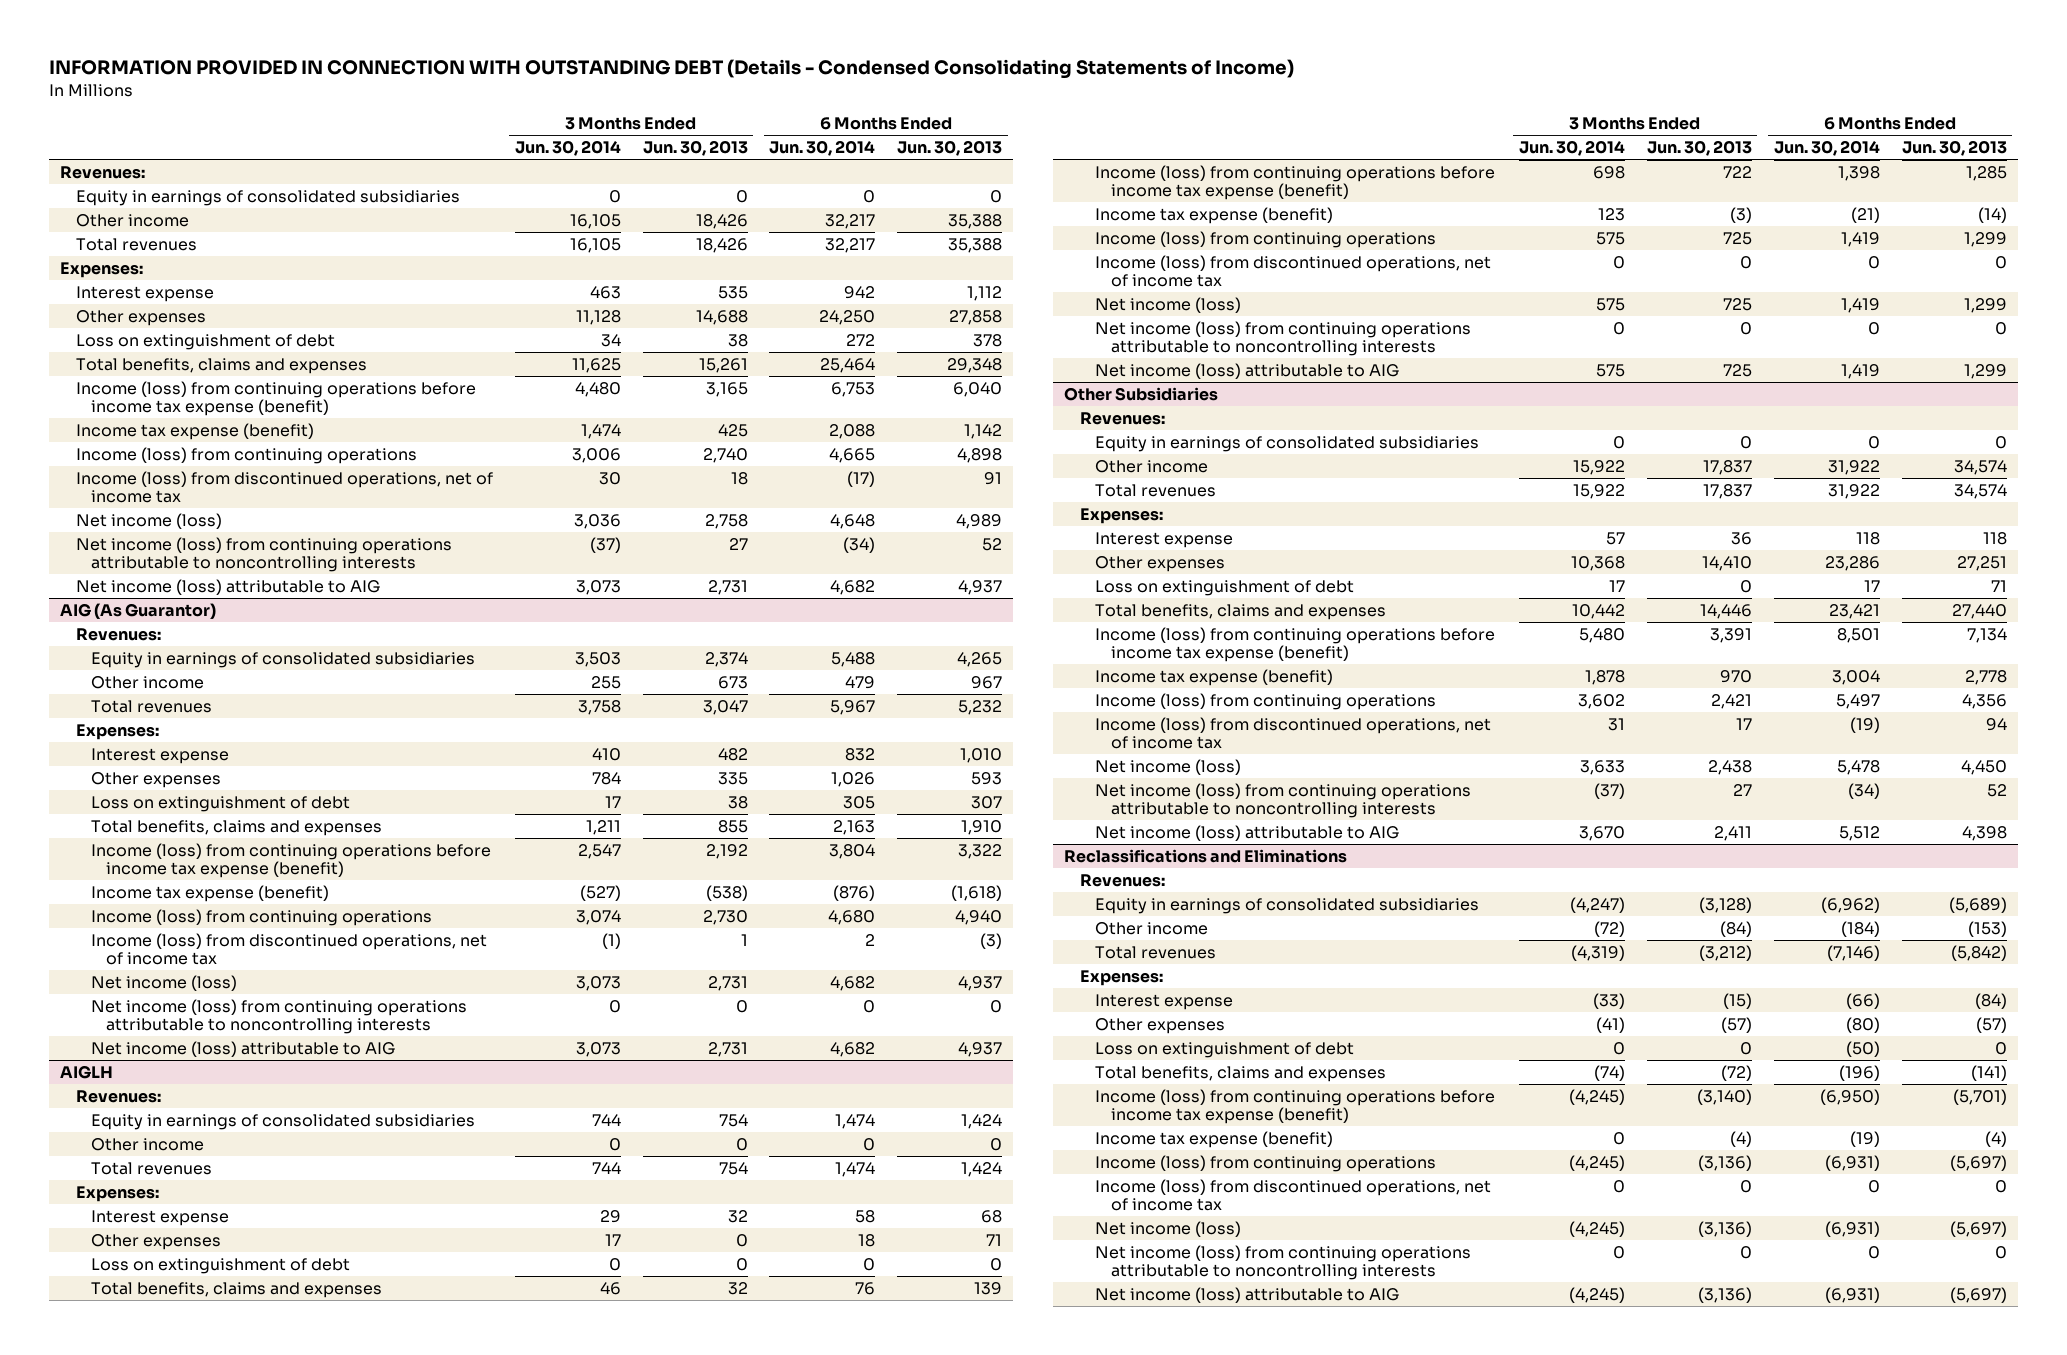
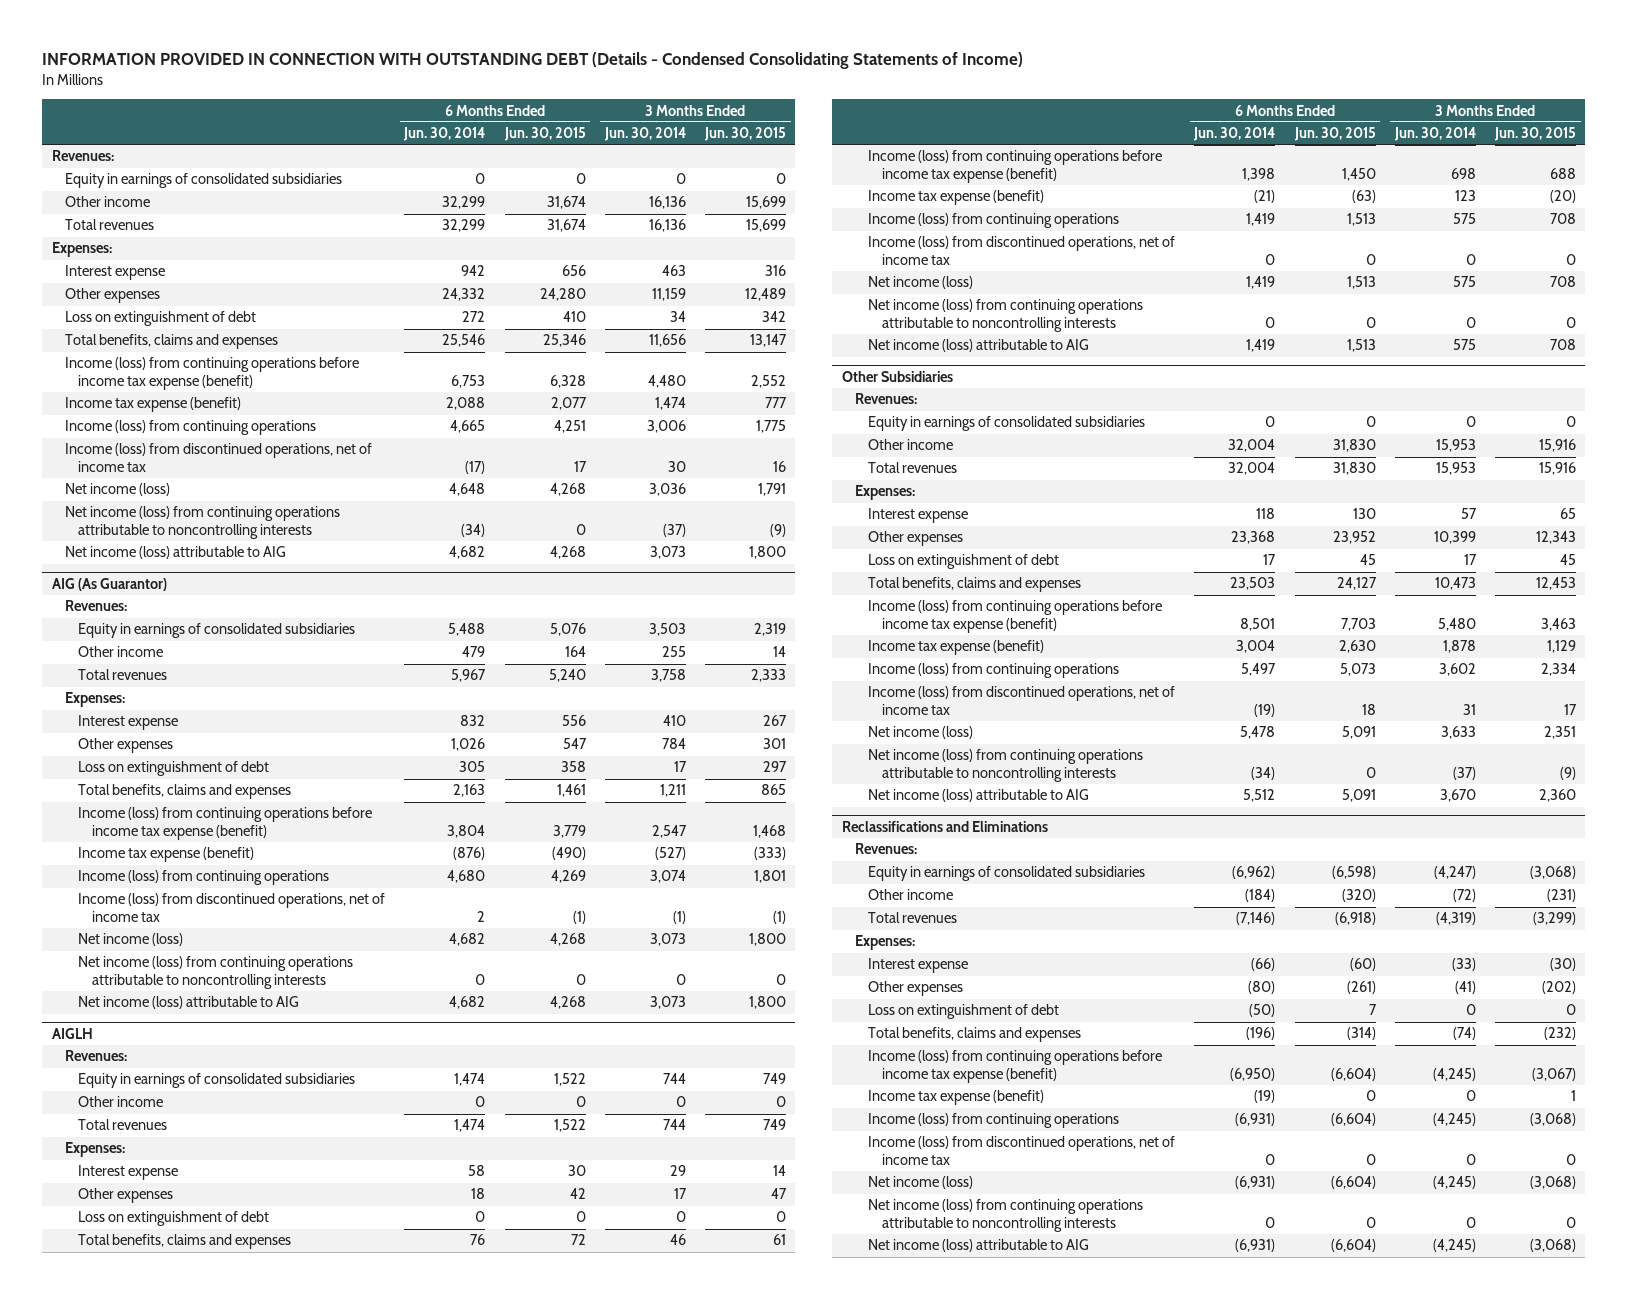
[642,140,748,157] Jun. 30, 2013 -> none
[897,140,1003,157] Jun. 30, 2013 -> none
none -> [503,127,586,142] Jun. 30, 2015
none -> [703,127,786,142] Jun. 30, 2015
[569,213,621,229] 16,105 -> [648,196,686,210] 16,136
[825,213,876,229] 32,217 -> [442,196,486,210] 32,299
[569,237,621,253] 16,105 -> [648,219,686,233] 16,136
[825,237,876,253] 32,217 -> [442,219,486,233] 32,299
[575,309,621,325] 11,128 -> [651,288,686,302] 11,159
[819,309,876,325] 24,250 -> [442,288,486,302] 24,332
[571,357,621,373] 11,625 -> [648,334,686,348] 11,656
[820,357,876,373] 25,464 -> [442,334,486,348] 25,546
[1572,459,1625,475] 15,922 -> [1435,439,1476,453] 15,953
[1827,459,1880,475] 31,922 -> [1228,439,1276,453] 32,004
[1572,483,1625,499] 15,922 -> [1435,462,1476,476] 15,953
[1827,483,1880,499] 31,922 -> [1228,462,1276,476] 32,004
[1570,555,1625,571] 10,368 -> [1433,531,1476,545] 10,399
[1824,555,1880,571] 23,286 -> [1231,531,1276,545] 23,368
[1571,603,1625,619] 10,442 -> [1434,577,1476,591] 10,473
[1828,603,1880,619] 23,421 -> [1230,577,1276,591] 23,503

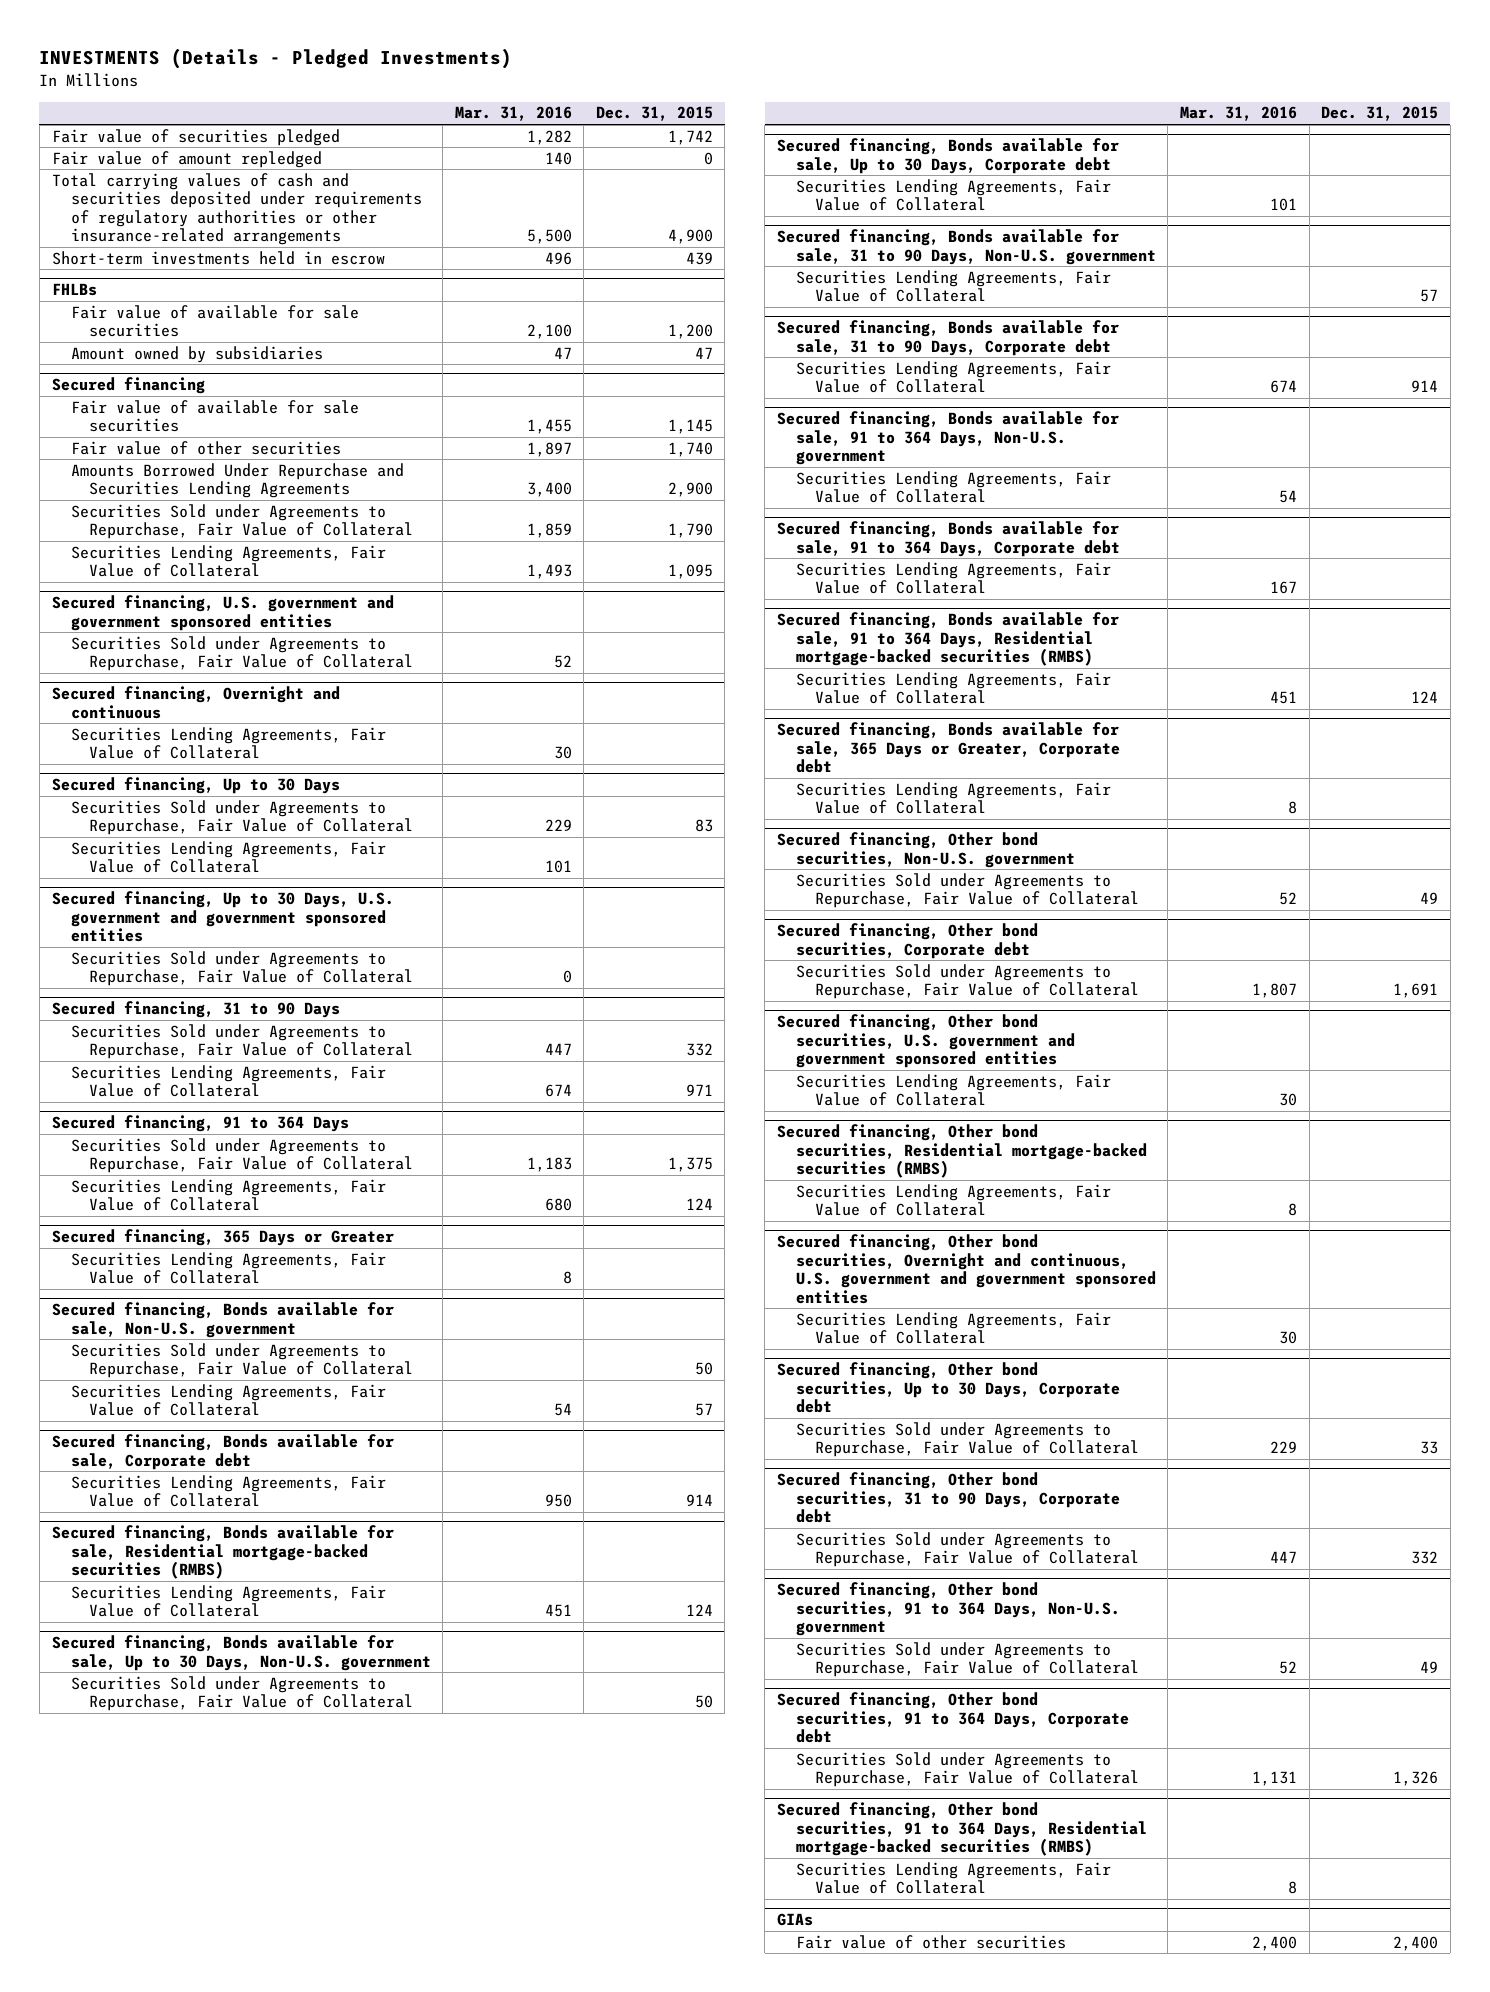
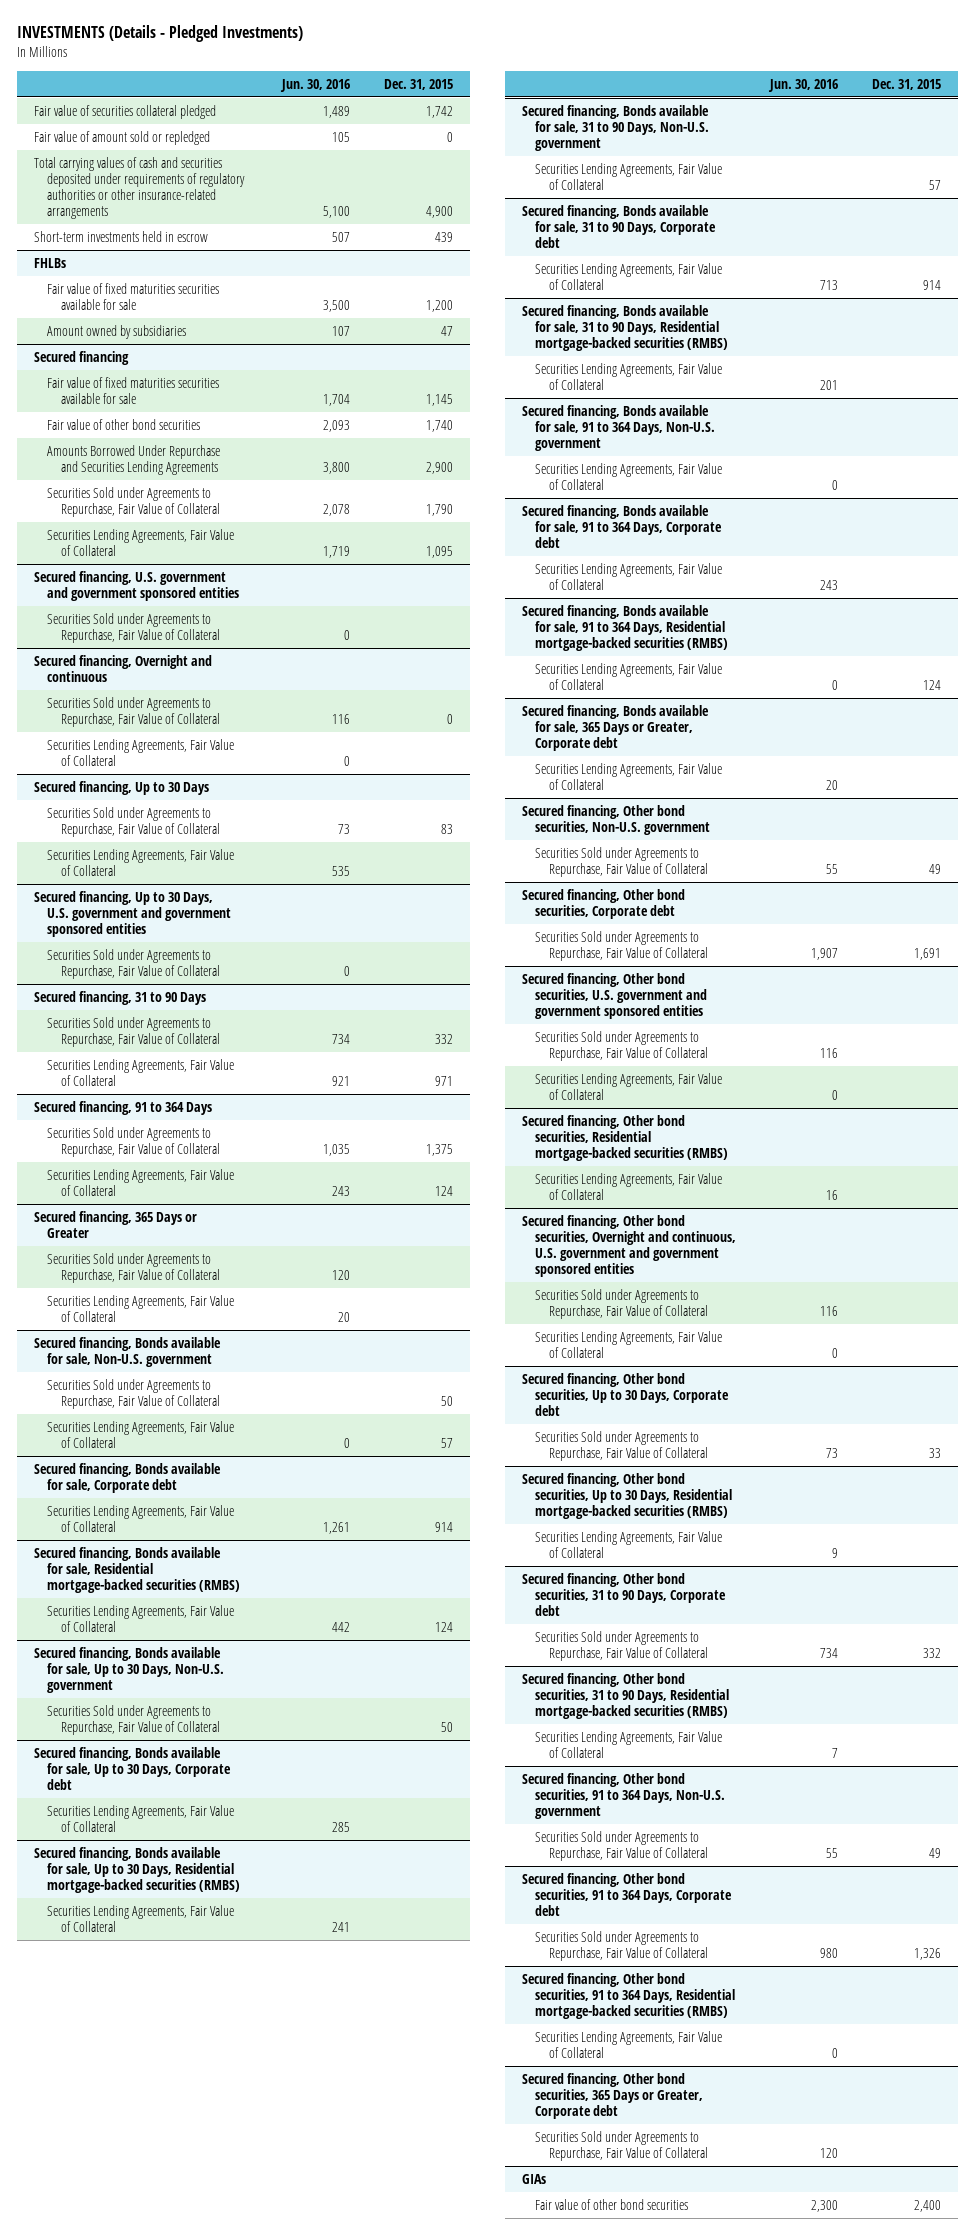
[454,106,572,122] Mar. 31, 2016 -> none
none -> [280,78,351,92] Jun. 30, 2016
[51,128,340,146] Fair value of securities pledged -> [33,104,216,119] Fair value of securities collateral pledged
[51,150,322,168] Fair value of amount repledged -> [33,130,210,145] Fair value of amount sold or repledged
[70,304,359,338] Fair value of available for sale securities -> [47,282,220,310] Fair value of fixed maturities securities available for sale
[70,399,359,433] Fair value of available for sale securities -> [47,376,220,404] Fair value of fixed maturities securities available for sale
[70,440,341,455] Fair value of other securities -> [47,418,201,430] Fair value of other bond securities
none -> [47,696,221,727] Securities Sold under Agreements to Repurchase, Fair Value of Collateral
none -> [47,1252,221,1283] Securities Sold under Agreements to Repurchase, Fair Value of Collateral
none -> [33,1846,241,1893] Secured financing, Bonds available for sale, Up to 30 Days, Residential mortgage-backed securities (RMBS)
none -> [47,1904,235,1932] Securities Lending Agreements, Fair Value of Collateral
none -> [521,304,729,351] Secured financing, Bonds available for sale, 31 to 90 Days, Residential mortgage-backed securities (RMBS)
none -> [535,362,723,390] Securities Lending Agreements, Fair Value of Collateral
none -> [535,1030,709,1061] Securities Sold under Agreements to Repurchase, Fair Value of Collateral
none -> [535,1288,709,1319] Securities Sold under Agreements to Repurchase, Fair Value of Collateral
none -> [521,1472,733,1519] Secured financing, Other bond securities, Up to 30 Days, Residential mortgage-backed securities (RMBS)
none -> [535,1530,723,1558] Securities Lending Agreements, Fair Value of Collateral
none -> [521,1672,730,1719] Secured financing, Other bond securities, 31 to 90 Days, Residential mortgage-backed securities (RMBS)
none -> [535,1730,723,1758] Securities Lending Agreements, Fair Value of Collateral
none -> [521,2072,704,2119] Secured financing, Other bond securities, 365 Days or Greater, Corporate debt
none -> [535,2130,709,2161] Securities Sold under Agreements to Repurchase, Fair Value of Collateral
[795,1934,1066,1949] Fair value of other securities -> [535,2198,689,2210] Fair value of other bond securities

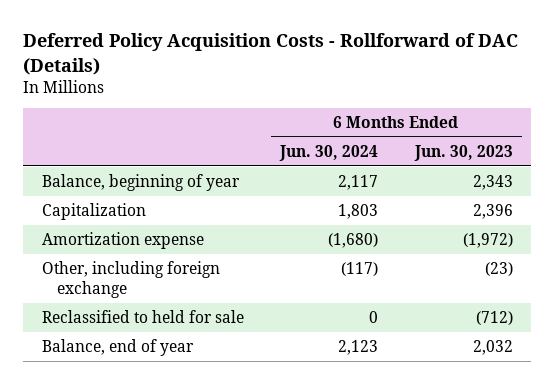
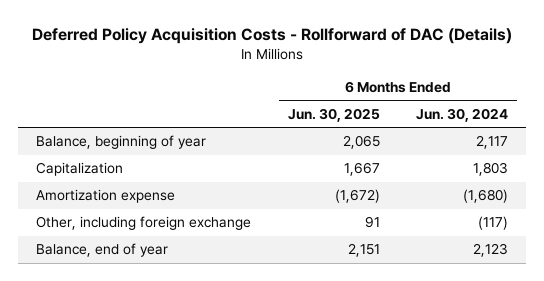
[413,144,513,161] Jun. 30, 2023 -> none
none -> [287,107,380,122] Jun. 30, 2025
[41,309,244,323] Reclassified to held for sale -> none

